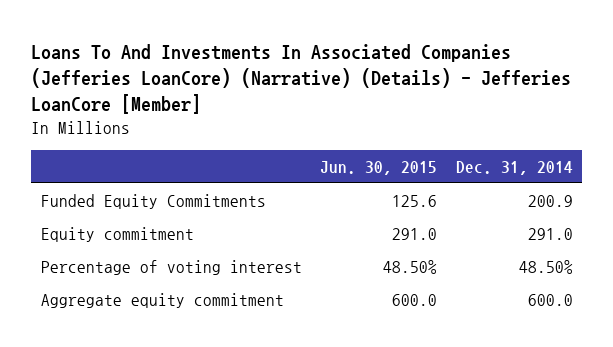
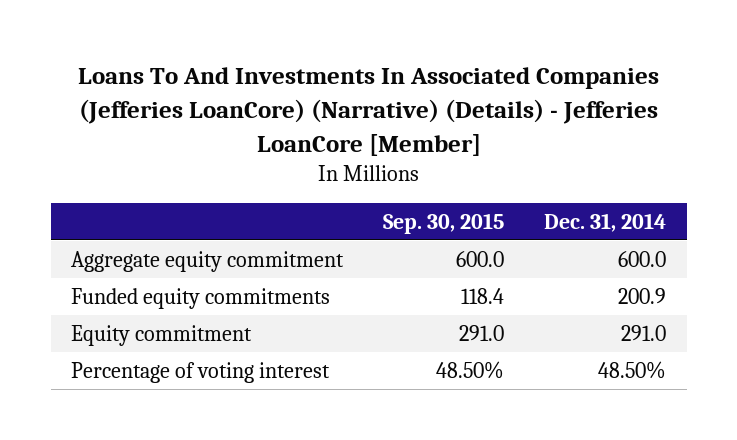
[320,160,438,175] Jun. 30, 2015 -> none
none -> [383,212,505,234] Sep. 30, 2015
[40,292,284,308] Aggregate equity commitment -> [70,250,344,272] Aggregate equity commitment
[40,193,266,209] Funded Equity Commitments -> [70,287,330,309] Funded equity commitments

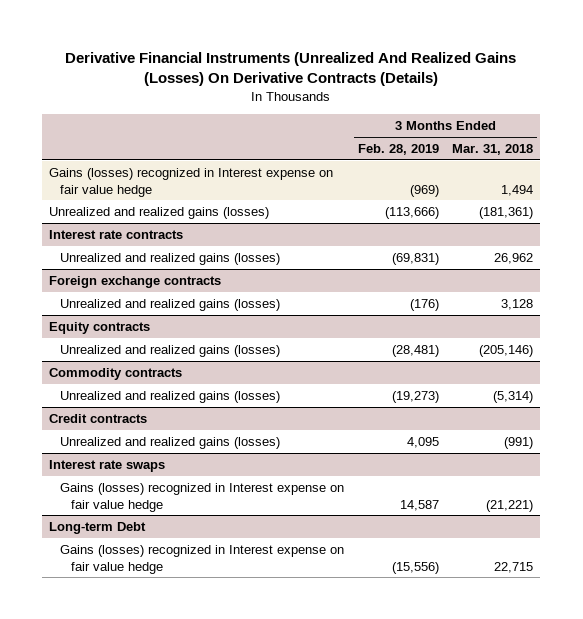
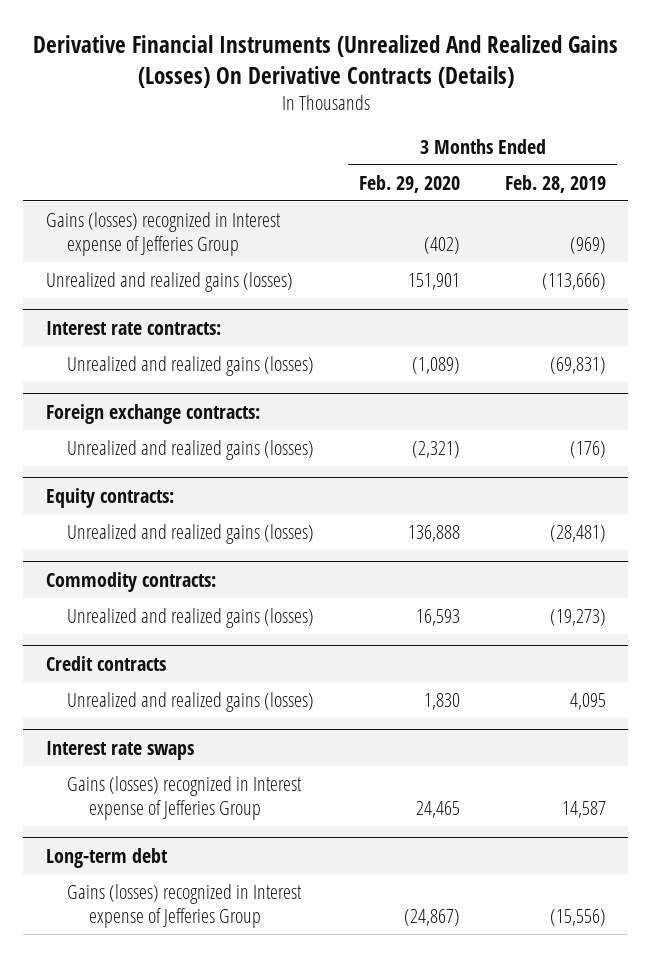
[452,144,534,156] Mar. 31, 2018 -> none
none -> [359,174,461,193] Feb. 29, 2020
[49,167,334,197] Gains (losses) recognized in Interest expense on fair value hedge -> [45,211,281,256] Gains (losses) recognized in Interest expense of Jefferies Group
[49,229,184,239] Interest rate contracts -> [45,320,221,335] Interest rate contracts:
[49,275,222,288] Foreign exchange contracts -> [45,403,260,424] Foreign exchange contracts:
[49,321,151,334] Equity contracts -> [45,487,174,508] Equity contracts:
[49,367,183,380] Commodity contracts -> [45,571,216,592] Commodity contracts:
[60,482,345,512] Gains (losses) recognized in Interest expense on fair value hedge -> [67,775,303,820] Gains (losses) recognized in Interest expense of Jefferies Group
[49,521,147,534] Long-term Debt -> [45,847,168,868] Long-term debt
[60,544,345,574] Gains (losses) recognized in Interest expense on fair value hedge -> [67,883,303,928] Gains (losses) recognized in Interest expense of Jefferies Group

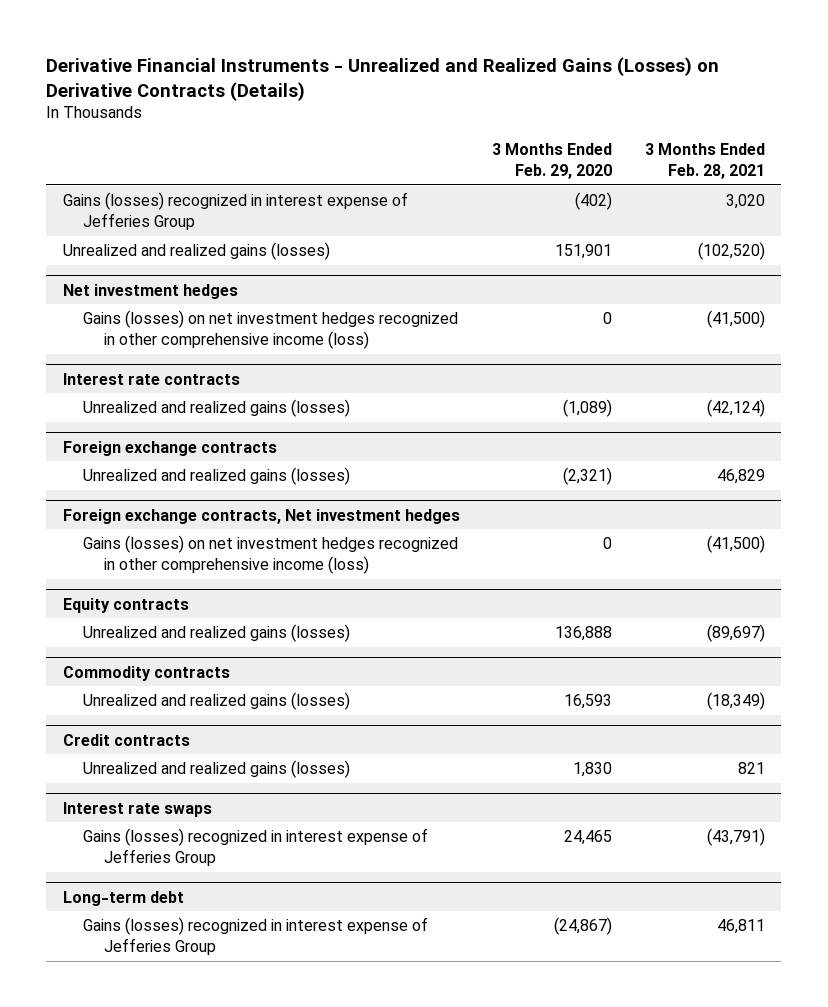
[32,35,618,88] Derivative Financial Instruments (Unrealized And Realized Gains (Losses) On Derivative Contracts (Details) -> [46,56,720,101] Derivative Financial Instruments - Unrealized and Realized Gains (Losses) on Derivative Contracts (Details)
[504,174,606,193] Feb. 28, 2019 -> none
none -> [645,142,766,179] 3 Months Ended Feb. 28, 2021
[45,211,281,256] Gains (losses) recognized in Interest expense of Jefferies Group -> [62,192,408,231] Gains (losses) recognized in interest expense of Jefferies Group
none -> [62,283,238,299] Net investment hedges
none -> [83,310,459,350] Gains (losses) on net investment hedges recognized in other comprehensive income (loss)
[45,320,221,335] Interest rate contracts: -> [62,372,240,385] Interest rate contracts
[45,403,260,424] Foreign exchange contracts: -> [62,440,277,456] Foreign exchange contracts
none -> [62,508,460,524] Foreign exchange contracts, Net investment hedges
none -> [83,535,459,575] Gains (losses) on net investment hedges recognized in other comprehensive income (loss)
[45,487,174,508] Equity contracts: -> [62,597,189,613] Equity contracts
[45,571,216,592] Commodity contracts: -> [62,665,230,681] Commodity contracts
[67,775,303,820] Gains (losses) recognized in Interest expense of Jefferies Group -> [83,828,429,867] Gains (losses) recognized in interest expense of Jefferies Group
[67,883,303,928] Gains (losses) recognized in Interest expense of Jefferies Group -> [83,917,429,956] Gains (losses) recognized in interest expense of Jefferies Group

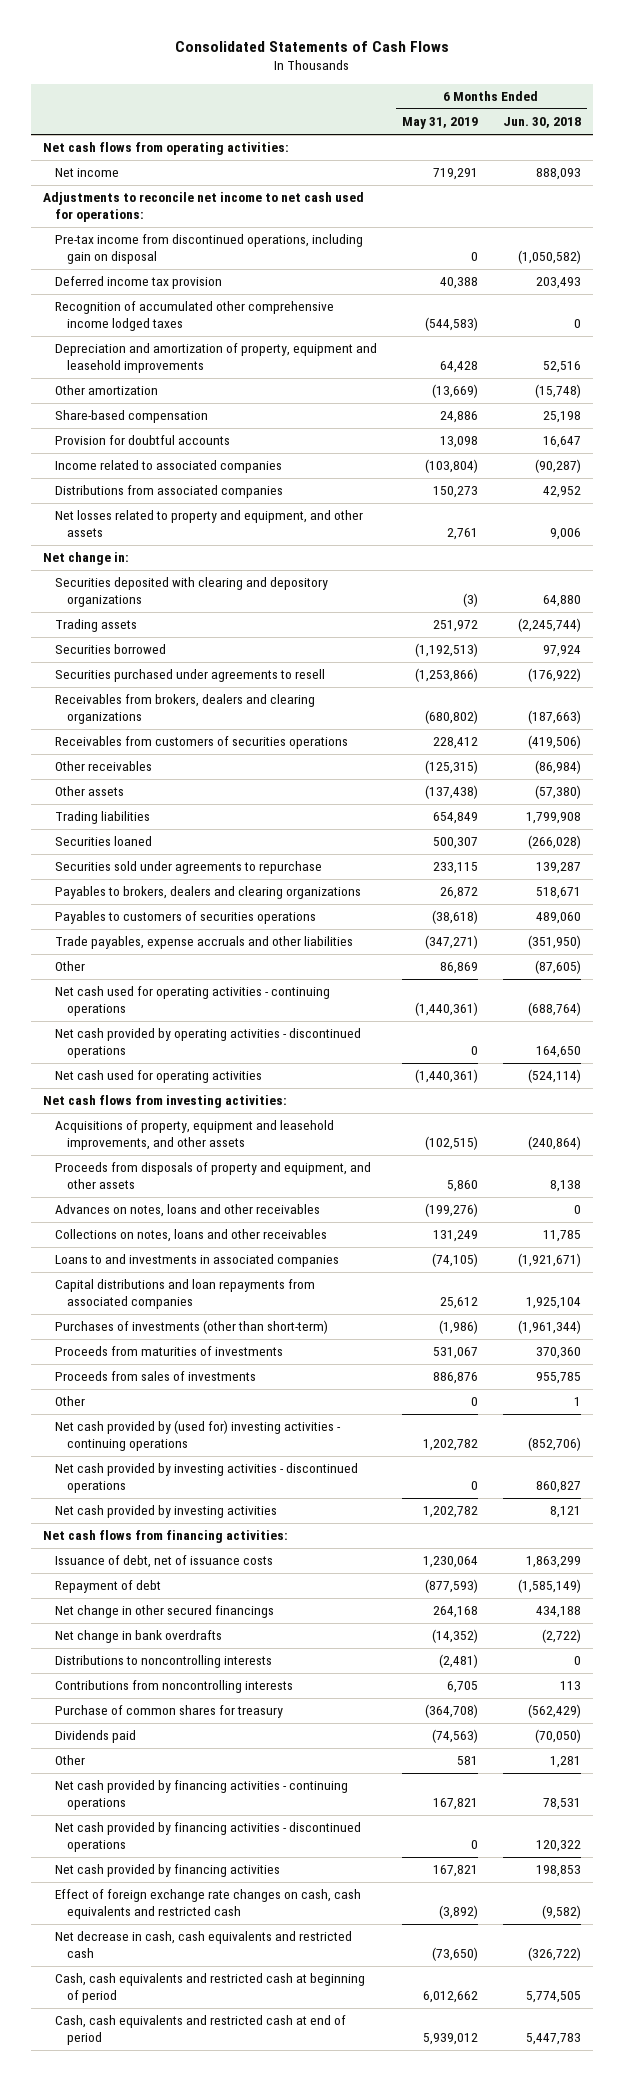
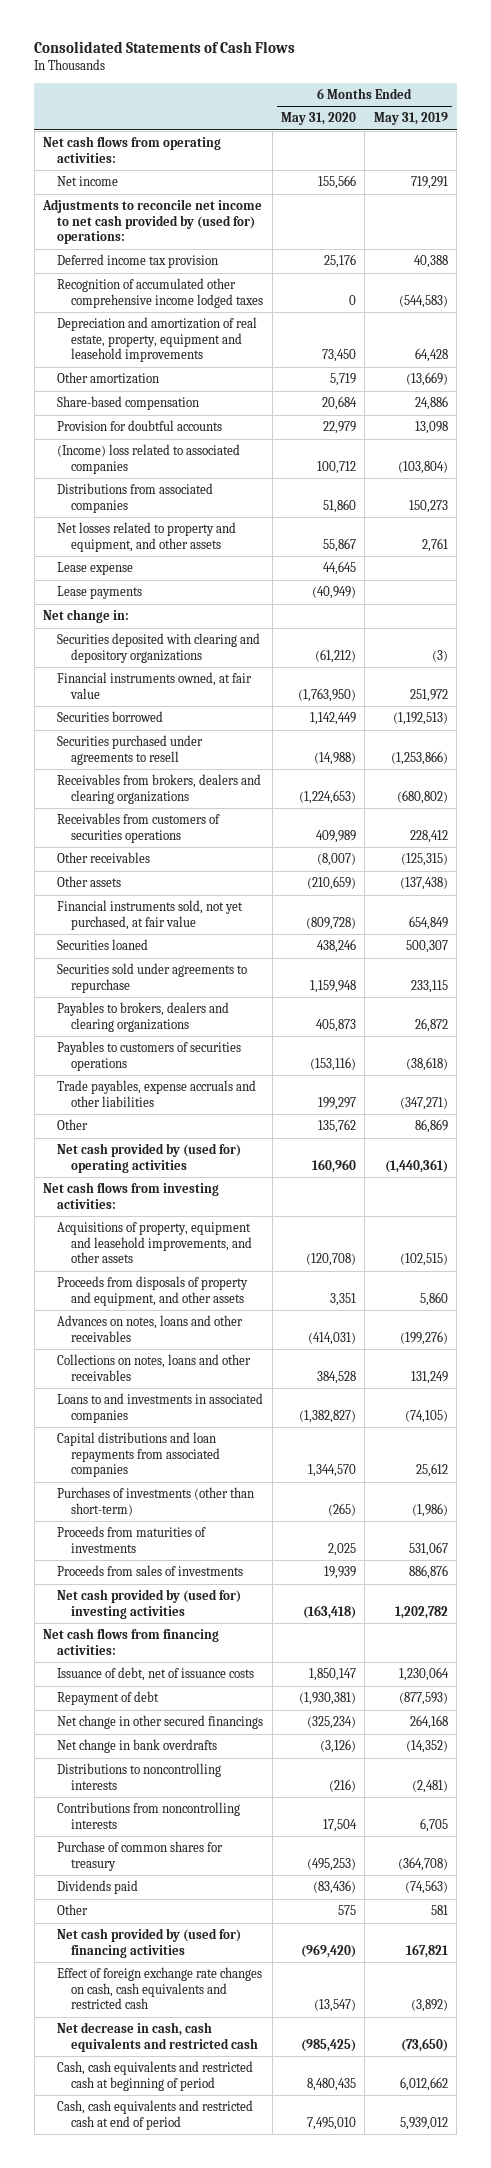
[502,117,581,129] Jun. 30, 2018 -> none
none -> [281,112,357,126] May 31, 2020
[55,234,364,265] Pre-tax income from discontinued operations, including gain on disposal -> none
[42,192,364,223] Adjustments to reconcile net income to net cash used for operations: -> [41,199,262,245] Adjustments to reconcile net income to net cash provided by (used for) operations:
[55,343,378,374] Depreciation and amortization of property, equipment and leasehold improvements -> [57,317,258,363] Depreciation and amortization of real estate, property, equipment and leasehold improvements
[55,460,283,474] Income related to associated companies -> [57,444,241,474] (Income) loss related to associated companies
none -> [57,562,134,576] Lease expense
none -> [57,586,143,600] Lease payments
[55,619,138,633] Trading assets -> [57,672,253,699] Financial instruments owned, at fair value
[55,811,151,825] Trading liabilities -> [57,900,244,930] Financial instruments sold, not yet purchased, at fair value
[55,986,331,1017] Net cash used for operating activities - continuing operations -> none
[55,1028,362,1059] Net cash provided by operating activities - discontinued operations -> none
[55,1070,263,1084] Net cash used for operating activities -> [57,1143,242,1173] Net cash provided by (used for) operating activities
[55,1396,86,1407] Other -> none
[55,1420,342,1452] Net cash provided by (used for) investing activities - continuing operations -> none
[55,1463,359,1494] Net cash provided by investing activities - discontinued operations -> none
[55,1505,278,1519] Net cash provided by investing activities -> [57,1589,242,1619] Net cash provided by (used for) investing activities
[55,1780,349,1811] Net cash provided by financing activities - continuing operations -> none
[55,1822,362,1853] Net cash provided by financing activities - discontinued operations -> none
[55,1864,281,1878] Net cash provided by financing activities -> [57,1928,242,1958] Net cash provided by (used for) financing activities

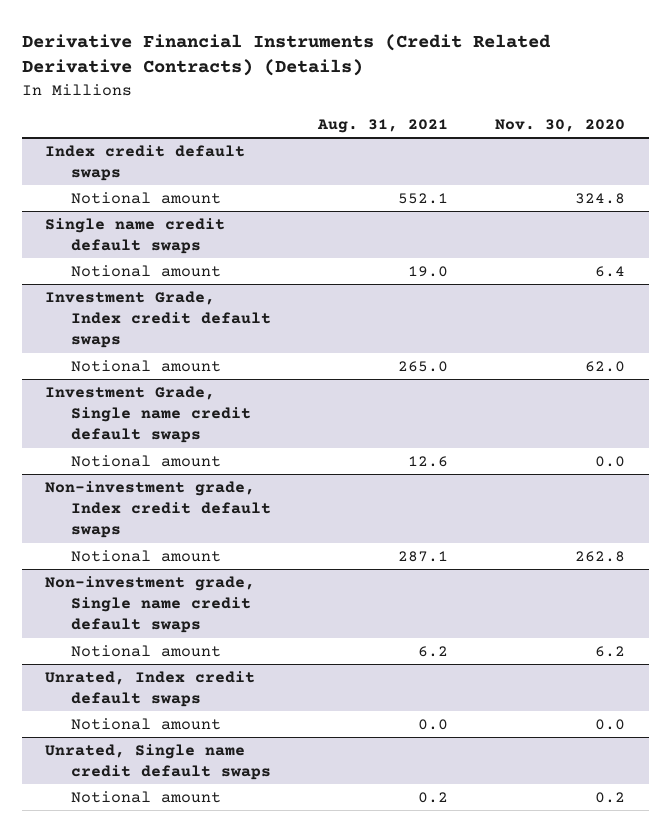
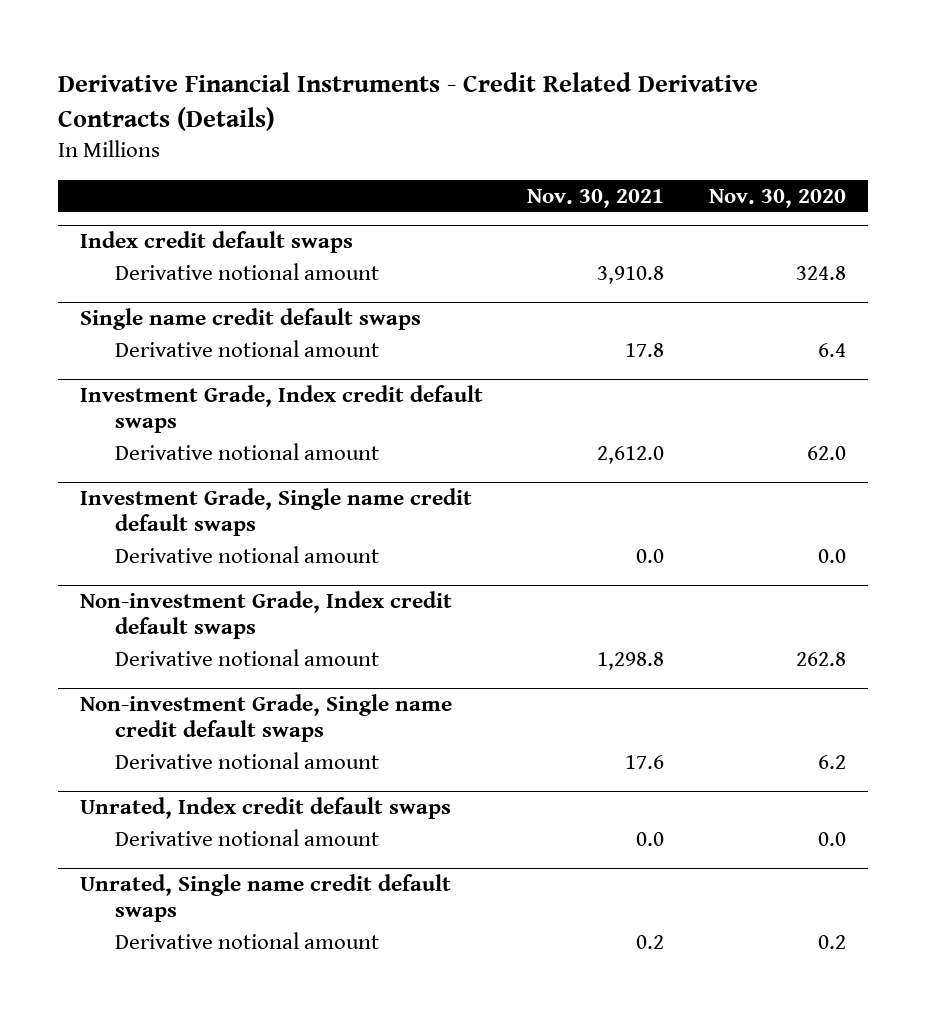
[21,33,551,77] Derivative Financial Instruments (Credit Related Derivative Contracts) (Details) -> [57,72,758,132] Derivative Financial Instruments - Credit Related Derivative Contracts (Details)
[316,118,448,133] Aug. 31, 2021 -> none
none -> [527,188,665,208] Nov. 30, 2021
[70,191,221,204] Notional amount -> [115,262,380,280] Derivative notional amount
[70,264,221,277] Notional amount -> [115,339,380,357] Derivative notional amount
[70,359,221,372] Notional amount -> [115,442,380,460] Derivative notional amount
[70,454,221,467] Notional amount -> [115,545,380,563] Derivative notional amount
[45,480,271,539] Non-investment grade, Index credit default swaps -> [79,590,452,640] Non-investment Grade, Index credit default swaps
[70,549,221,562] Notional amount -> [115,648,380,666] Derivative notional amount
[45,575,256,634] Non-investment grade, Single name credit default swaps -> [79,693,452,743] Non-investment Grade, Single name credit default swaps
[70,644,221,657] Notional amount -> [115,751,380,769] Derivative notional amount
[70,717,221,730] Notional amount -> [115,828,380,846] Derivative notional amount
[70,790,221,803] Notional amount -> [115,931,380,949] Derivative notional amount

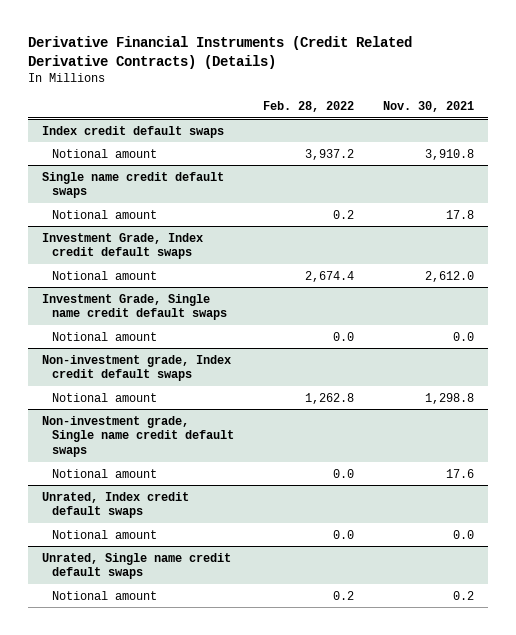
[57,72,758,132] Derivative Financial Instruments - Credit Related Derivative Contracts (Details) -> [27,35,412,69] Derivative Financial Instruments (Credit Related Derivative Contracts) (Details)
[708,188,846,208] Nov. 30, 2020 -> none
none -> [262,101,354,113] Feb. 28, 2022
[115,262,380,280] Derivative notional amount -> [52,148,158,158] Notional amount
[115,339,380,357] Derivative notional amount -> [52,209,158,219] Notional amount
[115,442,380,460] Derivative notional amount -> [52,270,158,280] Notional amount
[115,545,380,563] Derivative notional amount -> [52,331,158,341] Notional amount
[79,590,452,640] Non-investment Grade, Index credit default swaps -> [42,354,232,382] Non-investment grade, Index credit default swaps
[115,648,380,666] Derivative notional amount -> [52,392,158,402] Notional amount
[79,693,452,743] Non-investment Grade, Single name credit default swaps -> [42,415,235,458] Non-investment grade, Single name credit default swaps
[115,751,380,769] Derivative notional amount -> [52,468,158,478] Notional amount
[115,828,380,846] Derivative notional amount -> [52,529,158,539] Notional amount
[115,931,380,949] Derivative notional amount -> [52,590,158,600] Notional amount

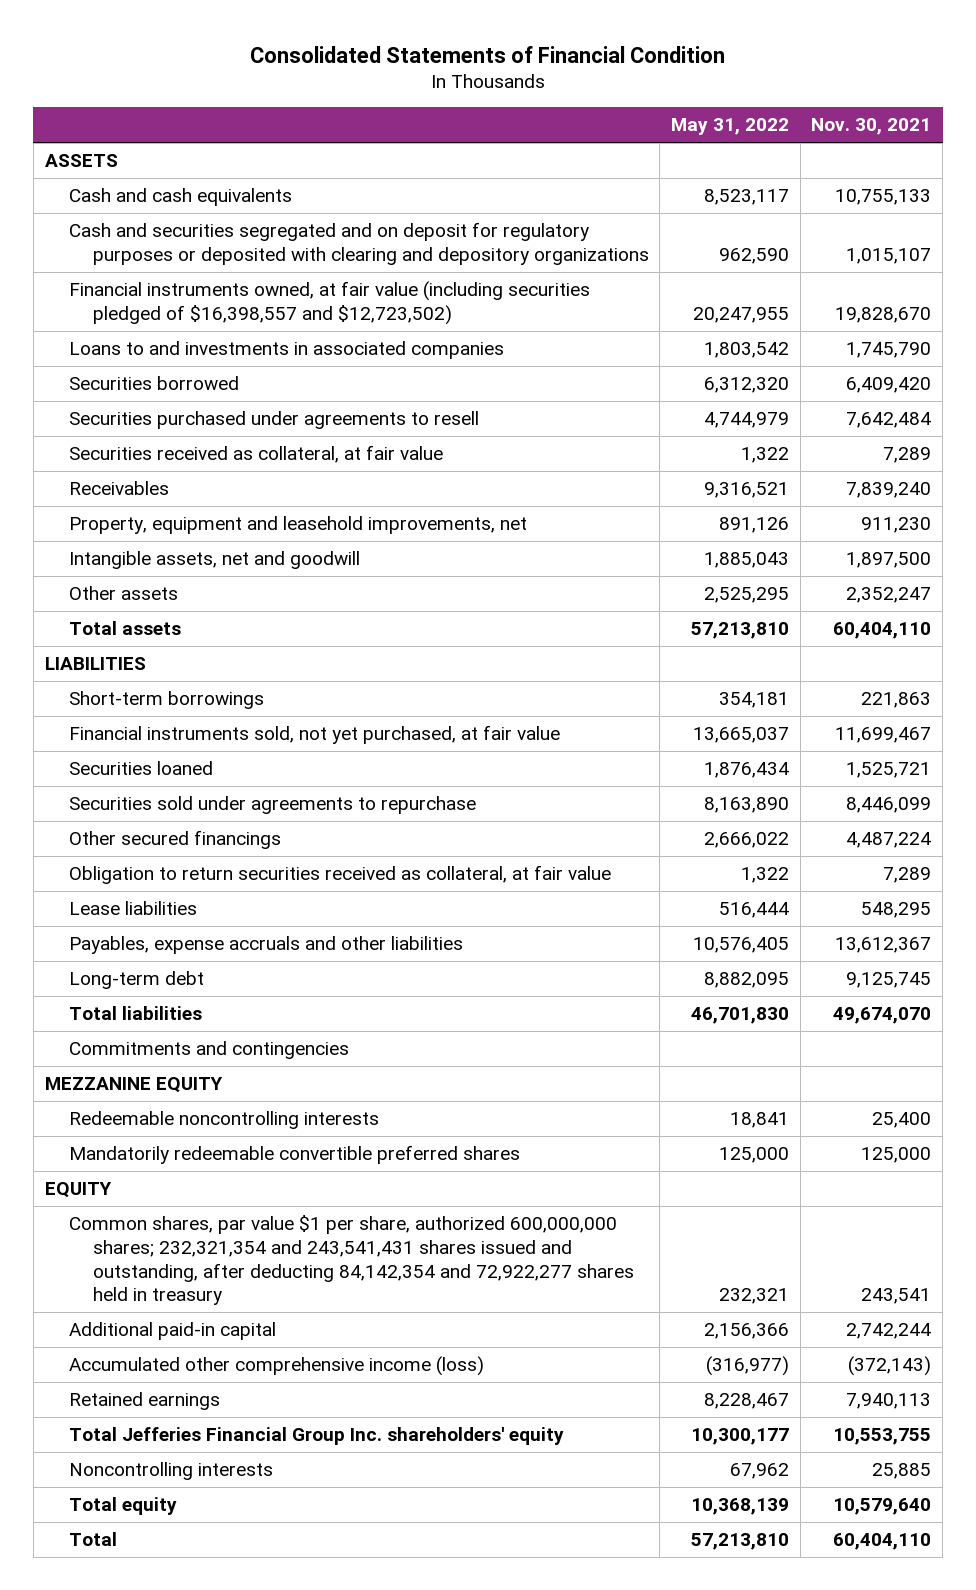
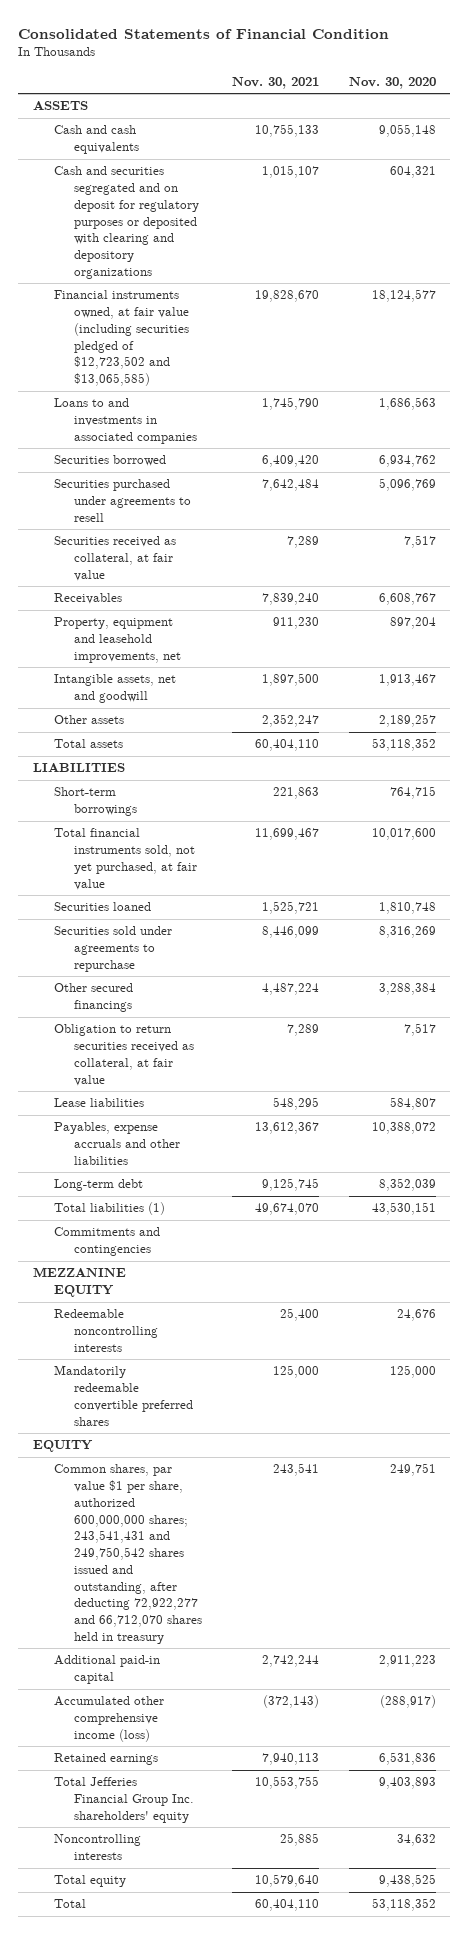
[671,118,790,136] May 31, 2022 -> none
none -> [348,76,436,89] Nov. 30, 2020
[68,281,590,325] Financial instruments owned, at fair value (including securities pledged of $16,398,557 and $12,723,502) -> [53,290,190,387] Financial instruments owned, at fair value (including securities pledged of $12,723,502 and $13,065,585)
[68,725,560,745] Financial instruments sold, not yet purchased, at fair value -> [53,828,198,890] Total financial instruments sold, not yet purchased, at fair value
[68,1006,202,1021] Total liabilities -> [53,1202,165,1216] Total liabilities (1)
[68,1215,634,1306] Common shares, par value $1 per share, authorized 600,000,000 shares; 232,321,354 and 243,541,431 shares issued and outstanding, after deducting 84,142,354 and 72,922,277 shares held in treasury -> [53,1464,203,1644] Common shares, par value $1 per share, authorized 600,000,000 shares; 243,541,431 and 249,750,542 shares issued and outstanding, after deducting 72,922,277 and 66,712,070 shares held in treasury

